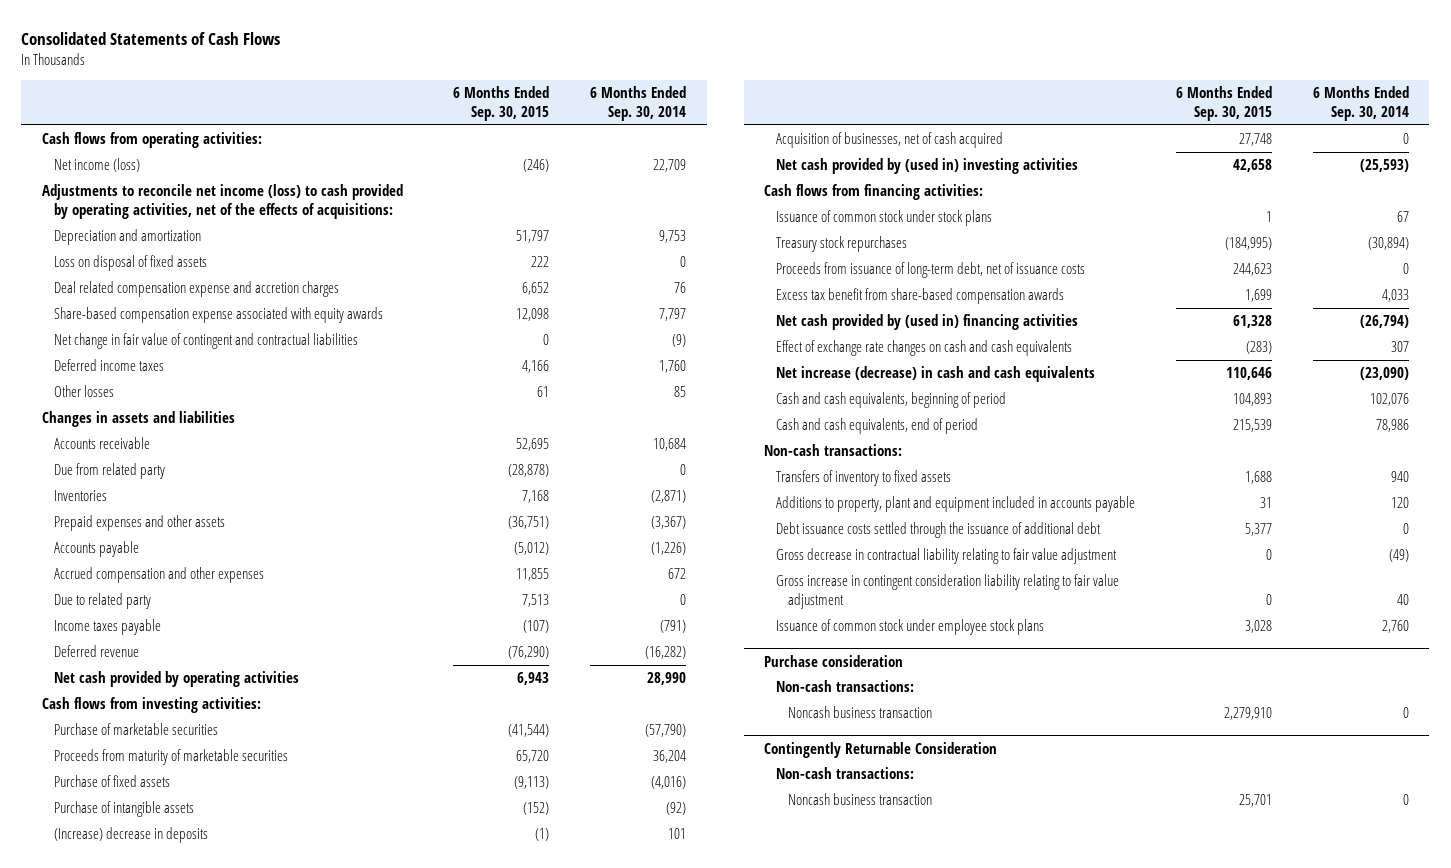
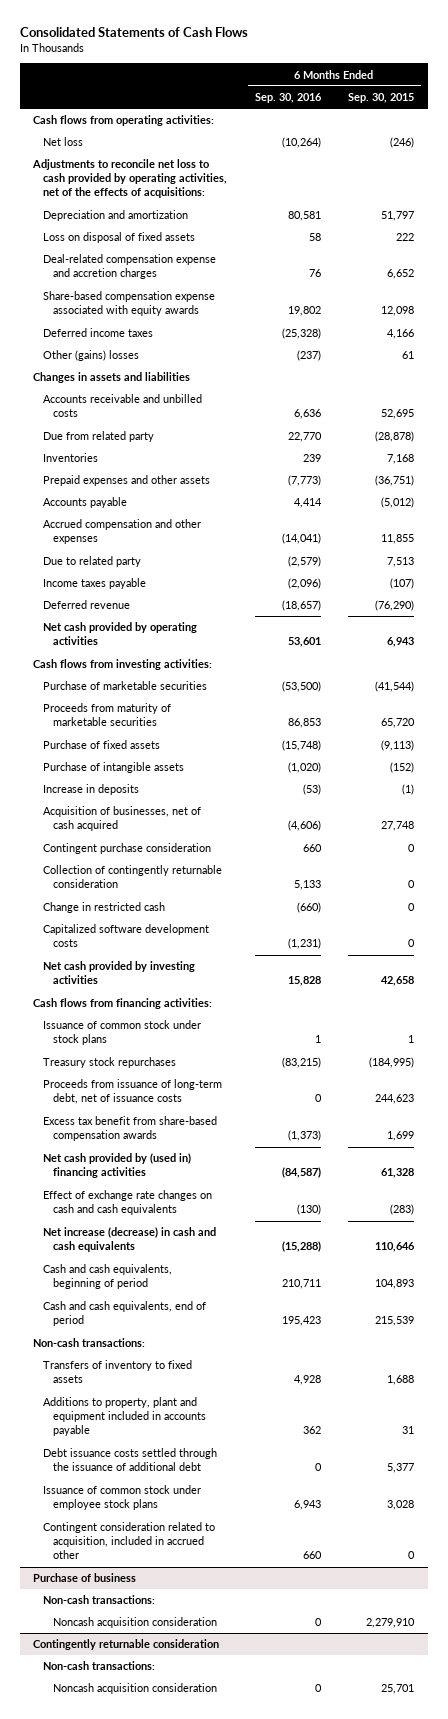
[590,85,687,121] 6 Months Ended Sep. 30, 2014 -> none
none -> [254,93,322,104] Sep. 30, 2016
[53,158,140,173] Net income (loss) -> [43,137,84,147] Net loss
[41,184,403,220] Adjustments to reconcile net income (loss) to cash provided by operating activities, net of the effects of acquisitions: -> [32,159,228,199] Adjustments to reconcile net loss to cash provided by operating activities, net of the effects of acquisitions:
[53,281,339,298] Deal related compensation expense and accretion charges -> [43,254,217,280] Deal-related compensation expense and accretion charges
[53,333,358,350] Net change in fair value of contingent and contractual liabilities -> none
[53,385,114,398] Other losses -> [43,350,140,362] Other (gains) losses
[53,437,150,450] Accounts receivable -> [43,394,203,418] Accounts receivable and unbilled costs
[53,827,208,844] (Increase) decrease in deposits -> [43,784,140,796] Increase in deposits
none -> [43,843,212,855] Contingent purchase consideration
none -> [43,865,223,889] Collection of contingently returnable consideration
none -> [43,902,166,914] Change in restricted cash
none -> [43,924,210,948] Capitalized software development costs
[776,158,1079,175] Net cash provided by (used in) investing activities -> [43,961,196,985] Net cash provided by investing activities
[776,548,1118,565] Gross decrease in contractual liability relating to fair value adjustment -> none
[776,574,1120,610] Gross increase in contingent consideration liability relating to fair value adjustment -> none
none -> [43,1522,216,1560] Contingent consideration related to acquisition, included in accrued other
[764,654,904,667] Purchase consideration -> [33,1573,137,1583] Purchase of business
[788,706,933,719] Noncash business transaction -> [52,1617,217,1629] Noncash acquisition consideration
[764,741,998,758] Contingently Returnable Consideration -> [33,1639,220,1651] Contingently returnable consideration
[788,793,933,806] Noncash business transaction -> [52,1683,217,1695] Noncash acquisition consideration

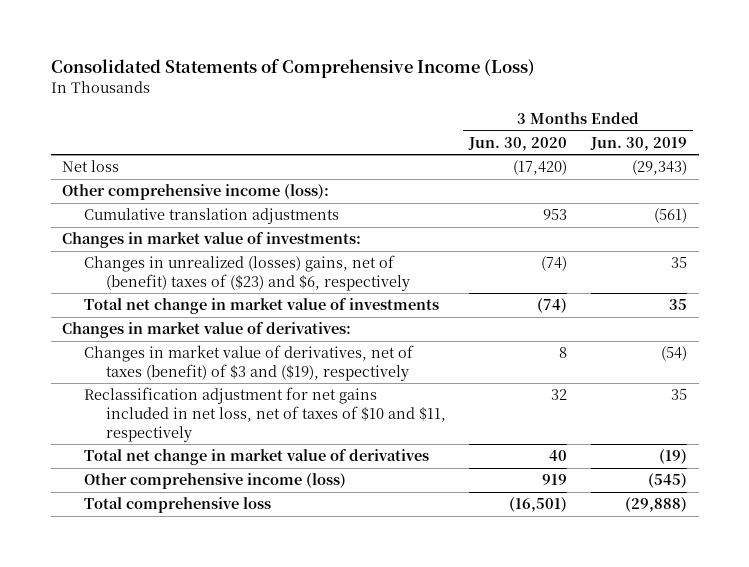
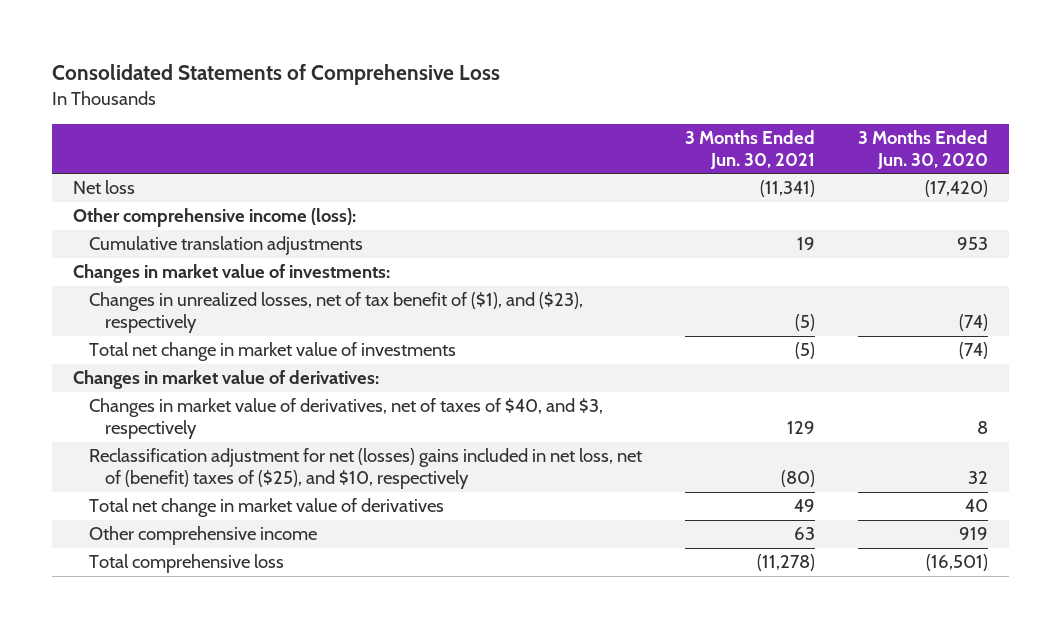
[50,59,535,79] Consolidated Statements of Comprehensive Income (Loss) -> [51,64,500,86] Consolidated Statements of Comprehensive Loss
[589,136,687,151] Jun. 30, 2019 -> none
none -> [684,129,815,169] 3 Months Ended Jun. 30, 2021
[84,255,410,291] Changes in unrealized (losses) gains, net of (benefit) taxes of ($23) and $6, respectively -> [88,292,583,334] Changes in unrealized losses, net of tax benefit of ($1), and ($23), respectively
[84,345,415,381] Changes in market value of derivatives, net of taxes (benefit) of $3 and ($19), respectively -> [88,398,603,440] Changes in market value of derivatives, net of taxes of $40, and $3, respectively
[84,387,446,442] Reclassification adjustment for net gains included in net loss, net of taxes of $10 and $11, respectively -> [88,448,642,490] Reclassification adjustment for net (losses) gains included in net loss, net of (benefit) taxes of ($25), and $10, respectively
[84,473,347,490] Other comprehensive income (loss) -> [88,526,317,546] Other comprehensive income

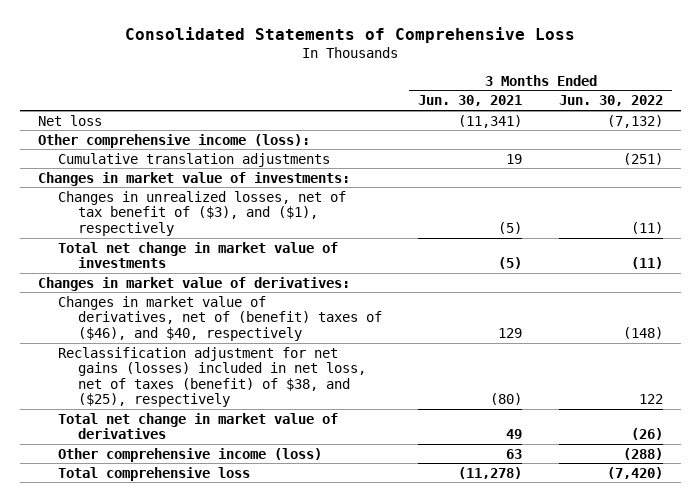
[857,129,988,169] 3 Months Ended Jun. 30, 2020 -> none
none -> [558,95,663,107] Jun. 30, 2022
[88,292,583,334] Changes in unrealized losses, net of tax benefit of ($1), and ($23), respectively -> [58,190,347,236] Changes in unrealized losses, net of tax benefit of ($3), and ($1), respectively
[88,398,603,440] Changes in market value of derivatives, net of taxes of $40, and $3, respectively -> [58,295,383,341] Changes in market value of derivatives, net of (benefit) taxes of ($46), and $40, respectively
[88,448,642,490] Reclassification adjustment for net (losses) gains included in net loss, net of (benefit) taxes of ($25), and $10, respectively -> [58,346,367,408] Reclassification adjustment for net gains (losses) included in net loss, net of taxes (benefit) of $38, and ($25), respectively
[88,526,317,546] Other comprehensive income -> [58,447,323,462] Other comprehensive income (loss)

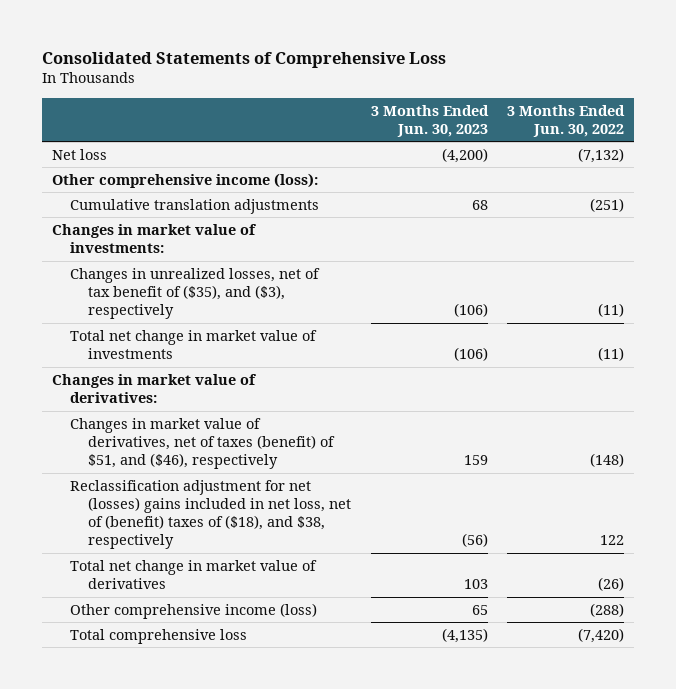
[418,95,523,107] Jun. 30, 2021 -> none
none -> [370,104,489,137] 3 Months Ended Jun. 30, 2023
[58,190,347,236] Changes in unrealized losses, net of tax benefit of ($3), and ($1), respectively -> [70,267,321,320] Changes in unrealized losses, net of tax benefit of ($35), and ($3), respectively
[58,295,383,341] Changes in market value of derivatives, net of (benefit) taxes of ($46), and $40, respectively -> [70,417,336,470] Changes in market value of derivatives, net of taxes (benefit) of $51, and ($46), respectively
[58,346,367,408] Reclassification adjustment for net gains (losses) included in net loss, net of taxes (benefit) of $38, and ($25), respectively -> [70,479,352,550] Reclassification adjustment for net (losses) gains included in net loss, net of (benefit) taxes of ($18), and $38, respectively

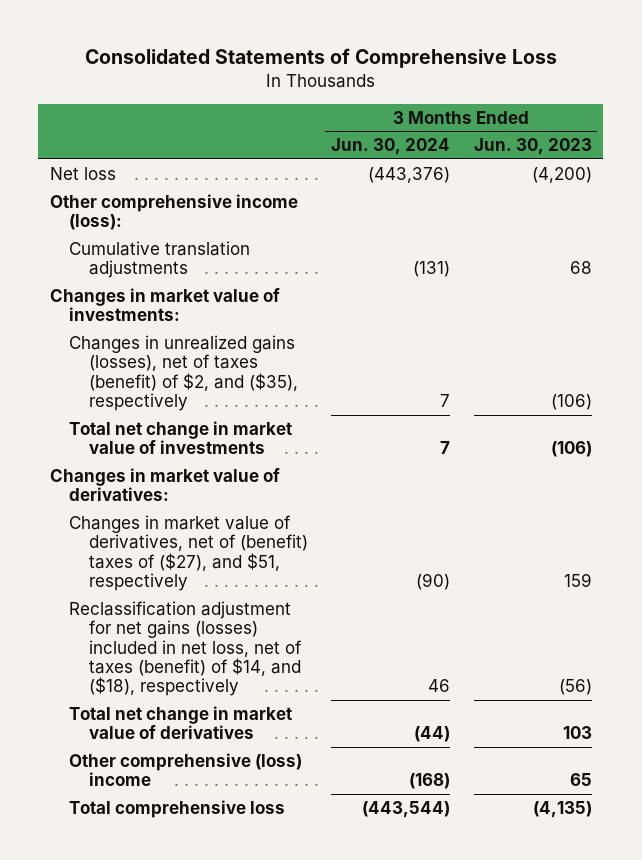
[507,104,626,137] 3 Months Ended Jun. 30, 2022 -> none
none -> [331,138,451,156] Jun. 30, 2024
[70,267,321,320] Changes in unrealized losses, net of tax benefit of ($35), and ($3), respectively -> [69,334,298,411] Changes in unrealized gains (losses), net of taxes (benefit) of $2, and ($35), respectively
[70,417,336,470] Changes in market value of derivatives, net of taxes (benefit) of $51, and ($46), respectively -> [69,514,308,591] Changes in market value of derivatives, net of (benefit) taxes of ($27), and $51, respectively
[70,479,352,550] Reclassification adjustment for net (losses) gains included in net loss, net of (benefit) taxes of ($18), and $38, respectively -> [69,600,302,697] Reclassification adjustment for net gains (losses) included in net loss, net of taxes (benefit) of $14, and ($18), respectively
[70,602,318,619] Other comprehensive income (loss) -> [69,752,303,787] Other comprehensive (loss) income

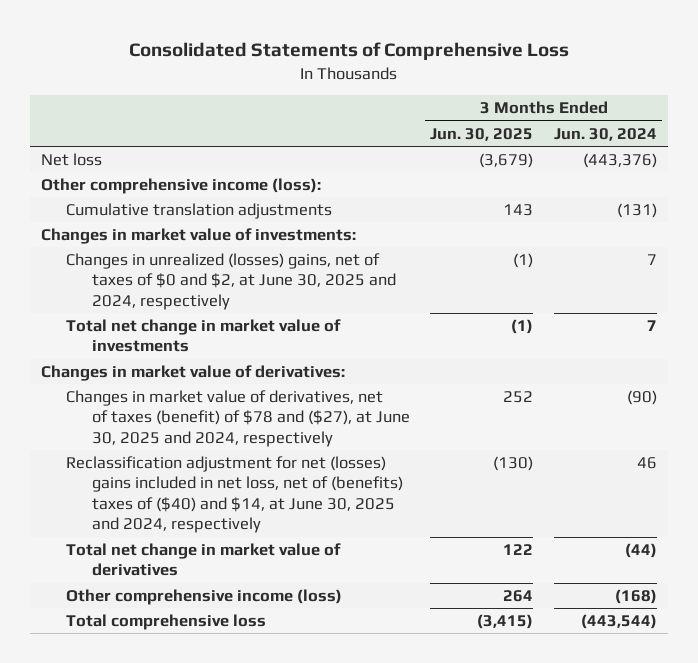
[473,138,592,156] Jun. 30, 2023 -> none
none -> [430,127,534,141] Jun. 30, 2025
[69,334,298,411] Changes in unrealized gains (losses), net of taxes (benefit) of $2, and ($35), respectively -> [66,253,396,310] Changes in unrealized (losses) gains, net of taxes of $0 and $2, at June 30, 2025 and 2024, respectively
[69,514,308,591] Changes in market value of derivatives, net of (benefit) taxes of ($27), and $51, respectively -> [66,390,410,447] Changes in market value of derivatives, net of taxes (benefit) of $78 and ($27), at June 30, 2025 and 2024, respectively
[69,600,302,697] Reclassification adjustment for net gains (losses) included in net loss, net of taxes (benefit) of $14, and ($18), respectively -> [66,456,403,534] Reclassification adjustment for net (losses) gains included in net loss, net of (benefits) taxes of ($40) and $14, at June 30, 2025 and 2024, respectively
[69,752,303,787] Other comprehensive (loss) income -> [66,589,343,606] Other comprehensive income (loss)

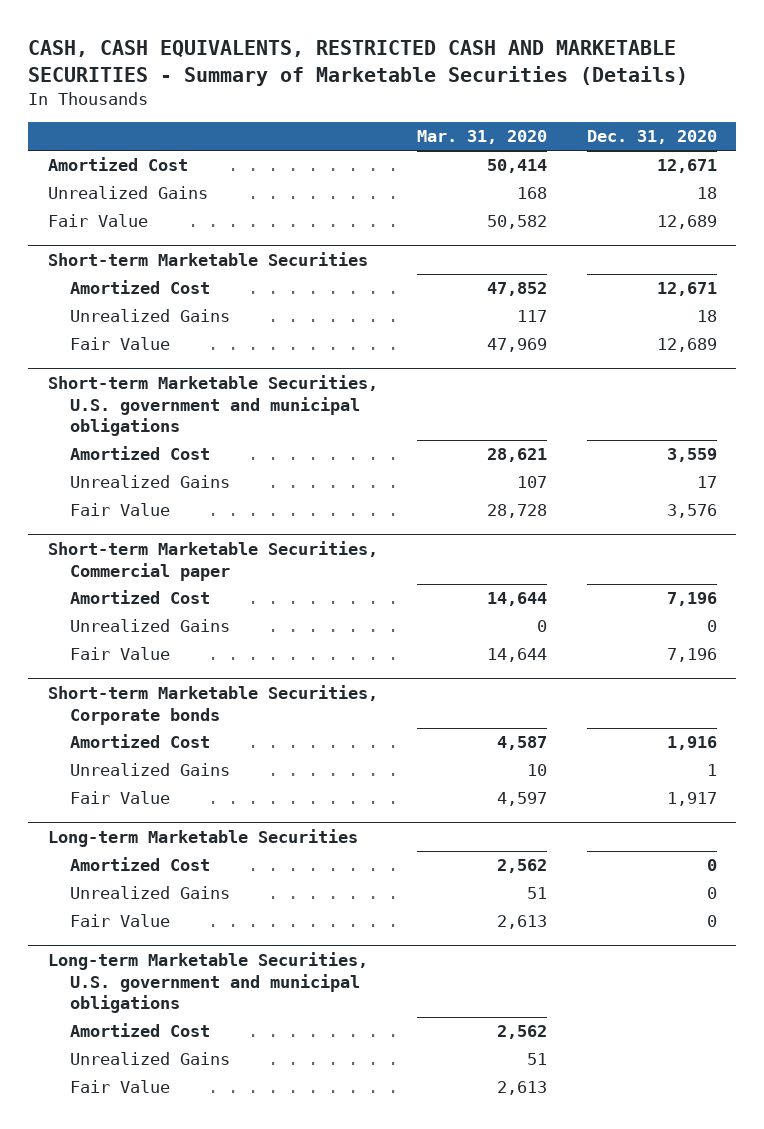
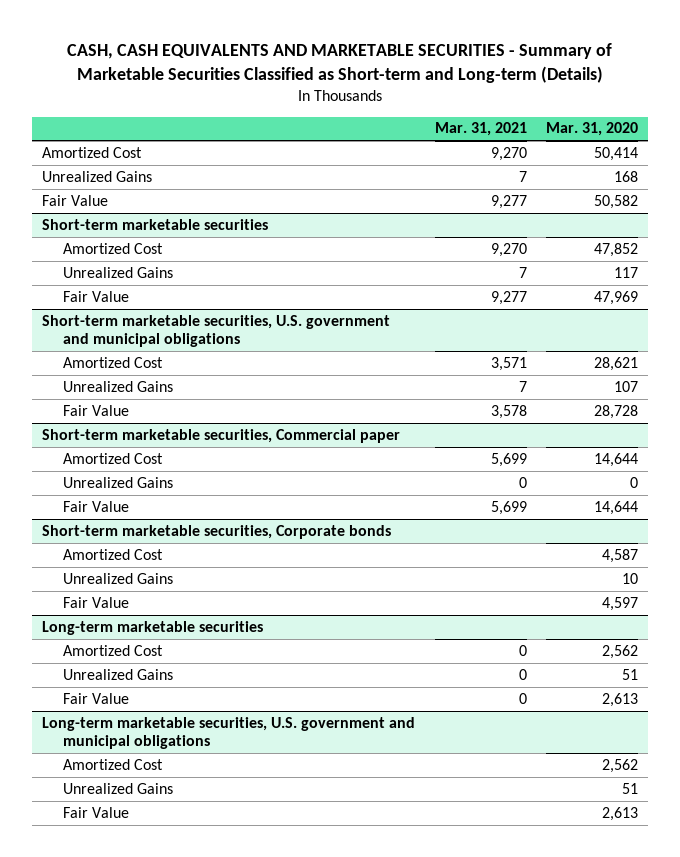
[28,39,689,86] CASH, CASH EQUIVALENTS, RESTRICTED CASH AND MARKETABLE SECURITIES - Summary of Marketable Securities (Details) -> [67,43,613,84] CASH, CASH EQUIVALENTS AND MARKETABLE SECURITIES - Summary of Marketable Securities Classified as Short-term and Long-term (Details)
[586,130,717,145] Dec. 31, 2020 -> none
none -> [434,122,527,137] Mar. 31, 2021
[47,252,368,267] Short-term Marketable Securities -> [41,218,268,230] Short-term marketable securities
[47,375,378,437] Short-term Marketable Securities, U.S. government and municipal obligations -> [41,314,390,347] Short-term marketable securities, U.S. government and municipal obligations
[47,541,378,581] Short-term Marketable Securities, Commercial paper -> [41,428,400,443] Short-term marketable securities, Commercial paper
[47,685,378,725] Short-term Marketable Securities, Corporate bonds -> [41,524,391,539] Short-term marketable securities, Corporate bonds
[47,829,358,848] Long-term Marketable Securities -> [41,620,263,635] Long-term marketable securities
[47,952,368,1014] Long-term Marketable Securities, U.S. government and municipal obligations -> [41,716,415,749] Long-term marketable securities, U.S. government and municipal obligations

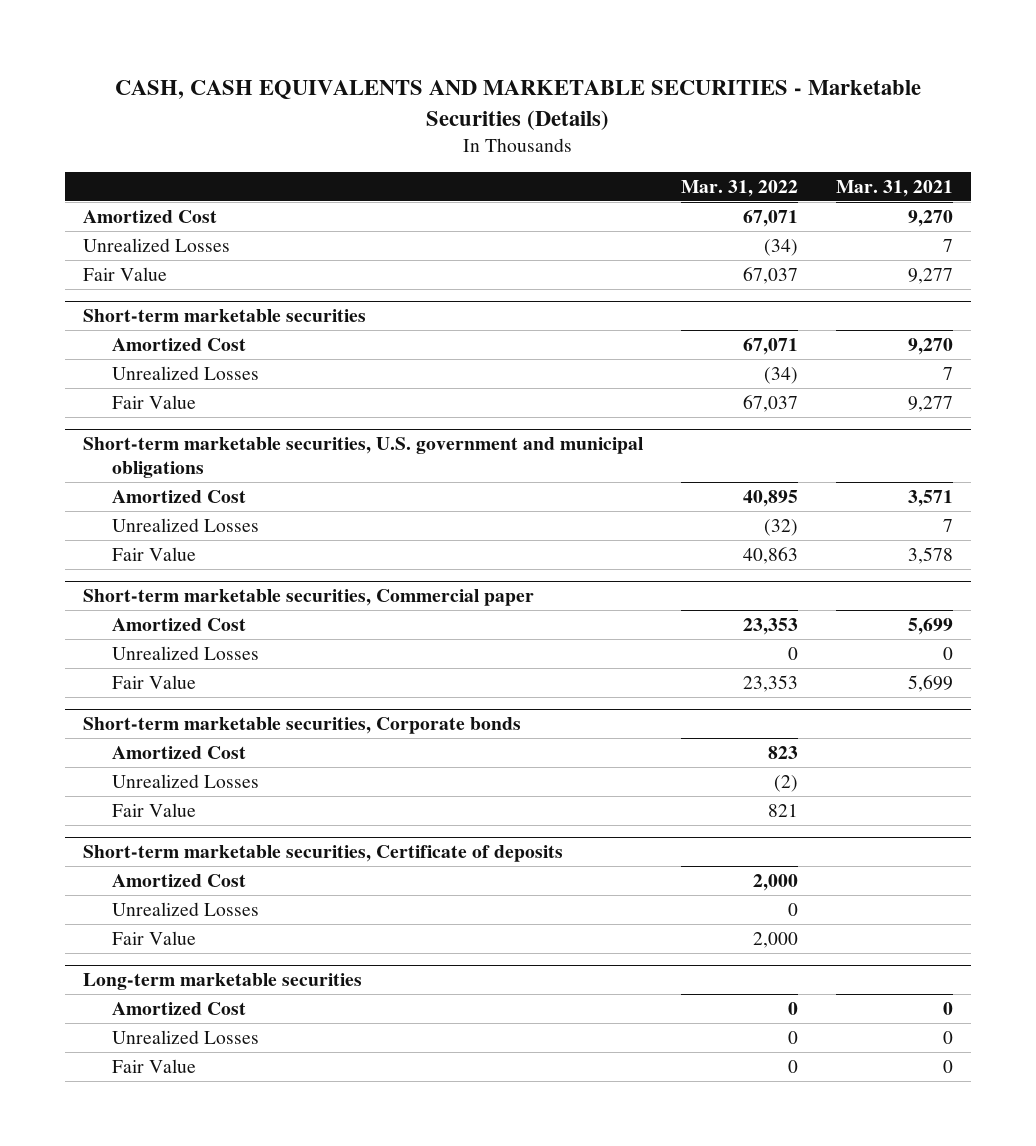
[67,43,613,84] CASH, CASH EQUIVALENTS AND MARKETABLE SECURITIES - Summary of Marketable Securities Classified as Short-term and Long-term (Details) -> [115,80,922,130] CASH, CASH EQUIVALENTS AND MARKETABLE SECURITIES - Marketable Securities (Details)
[546,122,639,137] Mar. 31, 2020 -> none
none -> [681,179,799,197] Mar. 31, 2022
[41,170,152,182] Unrealized Gains -> [83,237,231,252] Unrealized Losses
[62,266,173,278] Unrealized Gains -> [112,365,260,380] Unrealized Losses
[62,380,173,392] Unrealized Gains -> [112,517,260,532] Unrealized Losses
[62,476,173,488] Unrealized Gains -> [112,645,260,660] Unrealized Losses
[62,572,173,584] Unrealized Gains -> [112,773,260,788] Unrealized Losses
none -> [83,844,564,862] Short-term marketable securities, Certificate of deposits
none -> [112,873,247,887] Amortized Cost
none -> [112,901,260,916] Unrealized Losses
none -> [112,930,197,945] Fair Value
[62,668,173,680] Unrealized Gains -> [112,1029,260,1044] Unrealized Losses
[41,716,415,749] Long-term marketable securities, U.S. government and municipal obligations -> none
[62,758,163,770] Amortized Cost -> none
[62,782,173,794] Unrealized Gains -> none
[62,806,129,818] Fair Value -> none

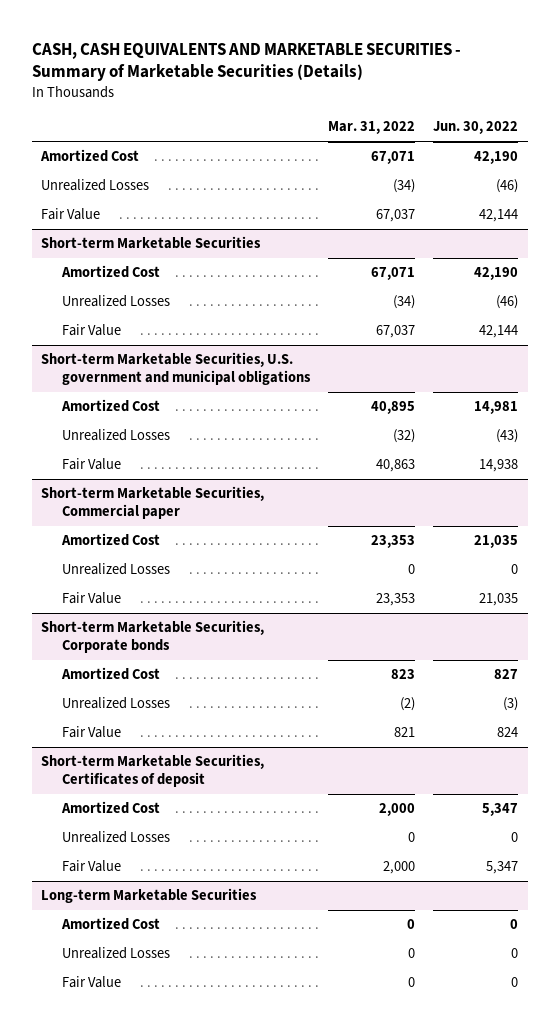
[115,80,922,130] CASH, CASH EQUIVALENTS AND MARKETABLE SECURITIES - Marketable Securities (Details) -> [31,42,461,82] CASH, CASH EQUIVALENTS AND MARKETABLE SECURITIES - Summary of Marketable Securities (Details)
[835,179,953,197] Mar. 31, 2021 -> none
none -> [433,121,519,135] Jun. 30, 2022
[83,308,367,322] Short-term marketable securities -> [40,236,261,250] Short-term Marketable Securities
[83,436,644,478] Short-term marketable securities, U.S. government and municipal obligations -> [40,352,311,386] Short-term Marketable Securities, U.S. government and municipal obligations
[83,588,535,606] Short-term marketable securities, Commercial paper -> [40,486,264,520] Short-term Marketable Securities, Commercial paper
[83,716,522,734] Short-term marketable securities, Corporate bonds -> [40,620,264,654] Short-term Marketable Securities, Corporate bonds
[83,844,564,862] Short-term marketable securities, Certificate of deposits -> [40,754,264,788] Short-term Marketable Securities, Certificates of deposit
[83,972,363,990] Long-term marketable securities -> [40,888,257,904] Long-term Marketable Securities

